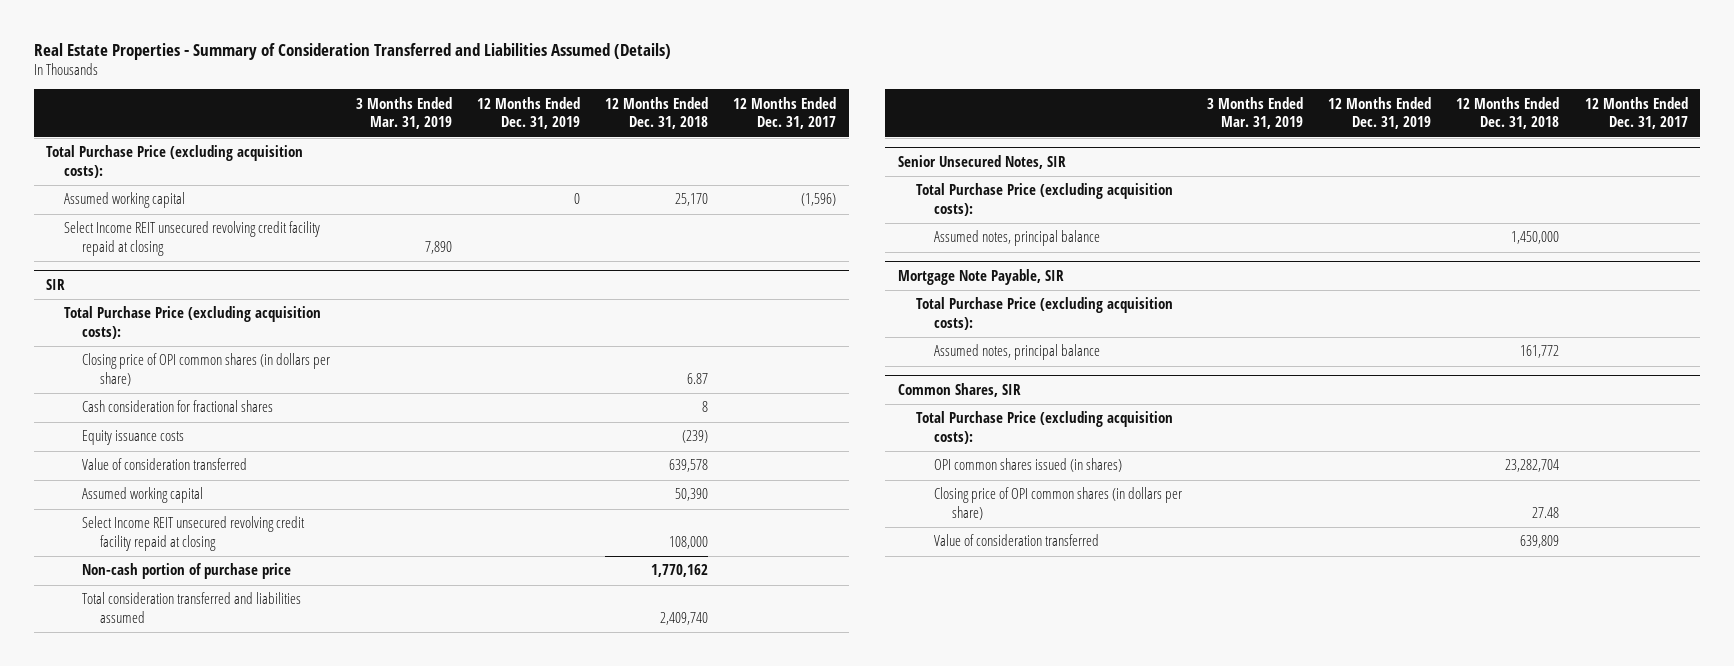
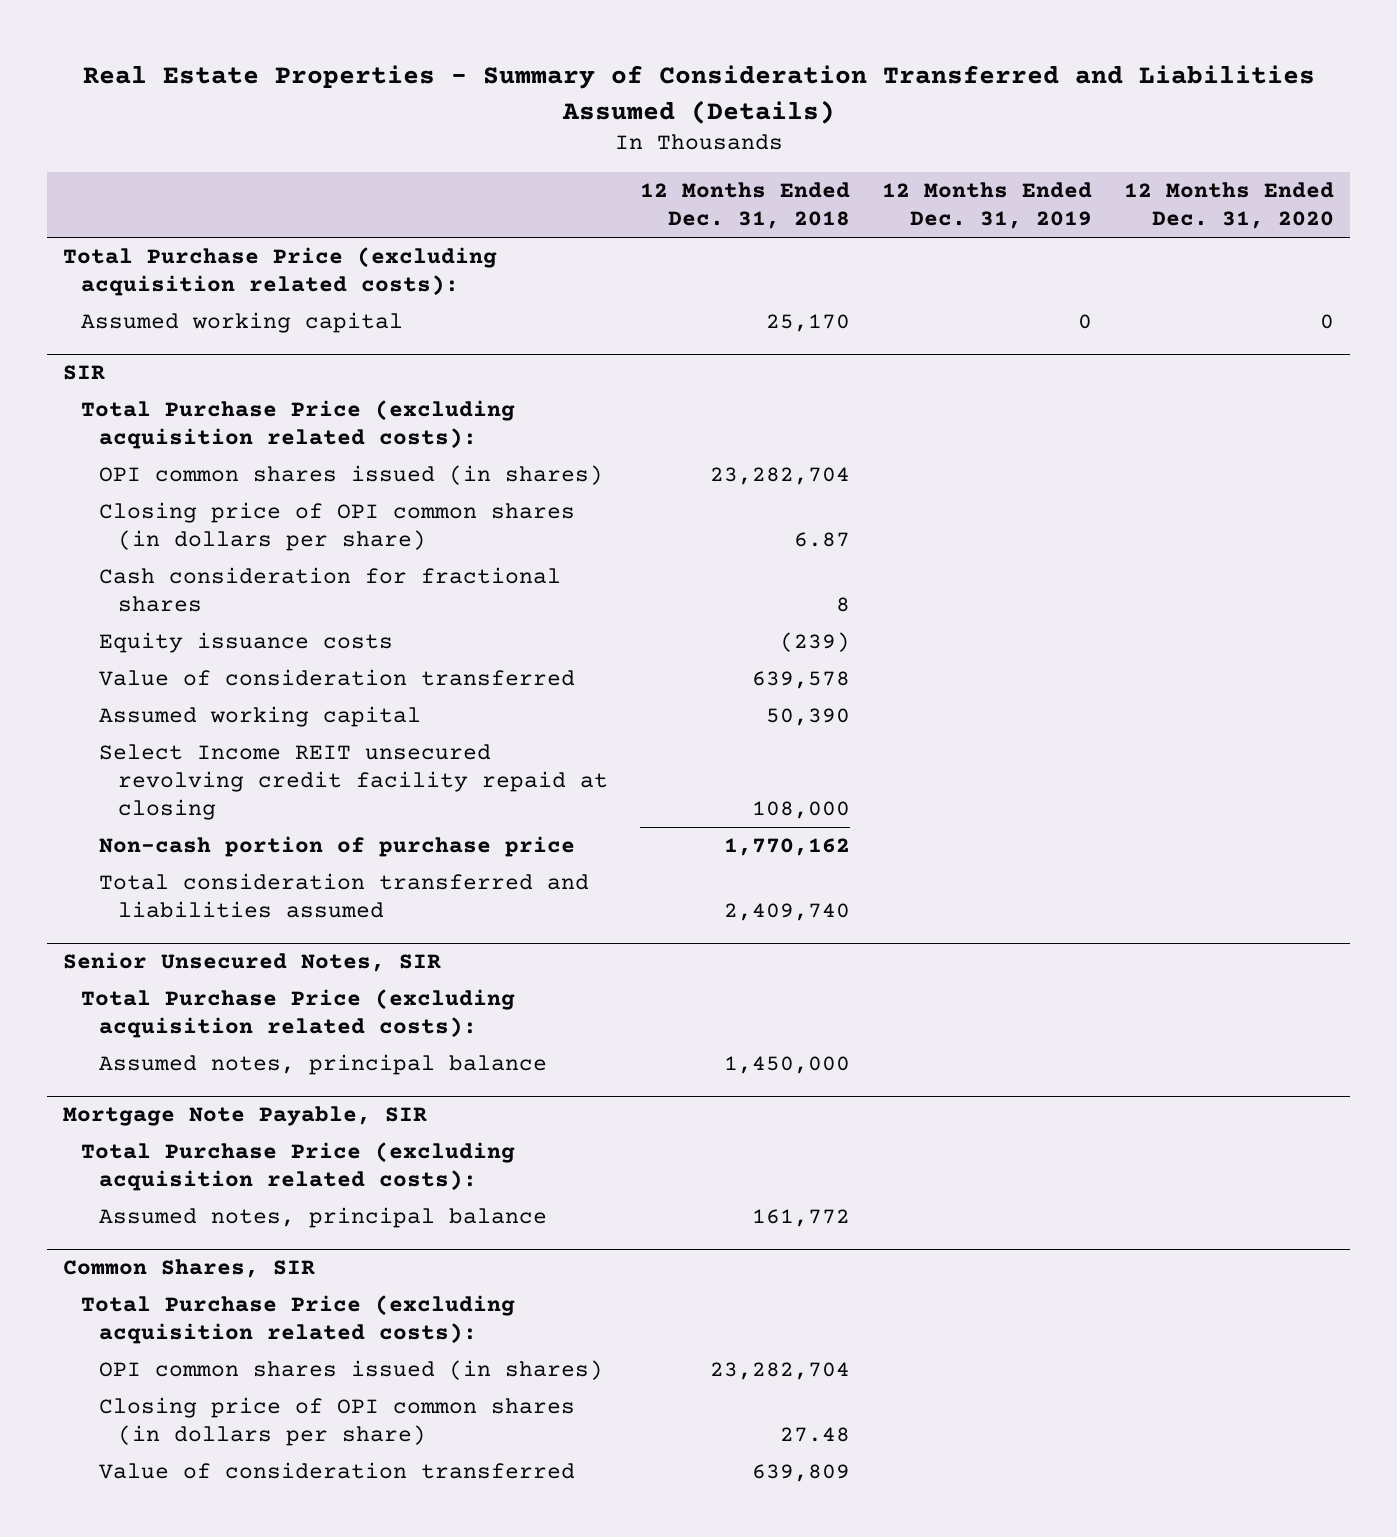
[355,96,452,130] 3 Months Ended Mar. 31, 2019 -> none
[733,96,837,130] 12 Months Ended Dec. 31, 2017 -> none
none -> [1123,182,1334,230] 12 Months Ended Dec. 31, 2020
[46,145,304,178] Total Purchase Price (excluding acquisition costs): -> [63,246,498,297] Total Purchase Price (excluding acquisition related costs):
[64,221,321,256] Select Income REIT unsecured revolving credit facility repaid at closing -> none
[64,306,322,339] Total Purchase Price (excluding acquisition costs): -> [81,399,516,450] Total Purchase Price (excluding acquisition related costs):
none -> [99,464,604,485] OPI common shares issued (in shares)
[915,183,1173,216] Total Purchase Price (excluding acquisition costs): -> [81,988,516,1039] Total Purchase Price (excluding acquisition related costs):
[915,297,1173,330] Total Purchase Price (excluding acquisition costs): -> [81,1141,516,1192] Total Purchase Price (excluding acquisition related costs):
[915,411,1173,444] Total Purchase Price (excluding acquisition costs): -> [81,1294,516,1345] Total Purchase Price (excluding acquisition related costs):

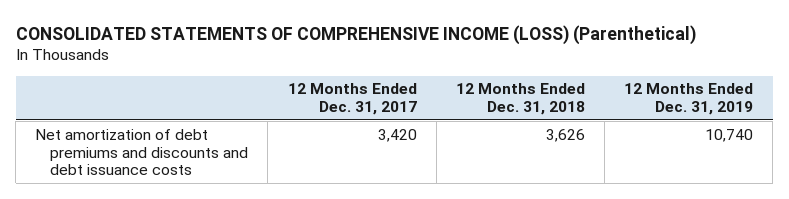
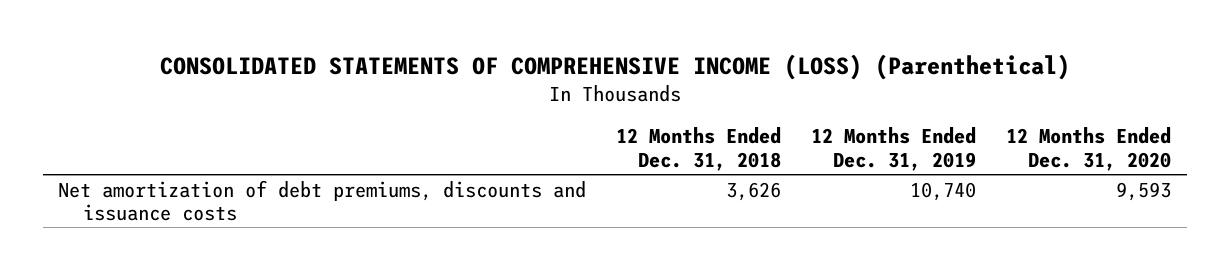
[287,83,417,116] 12 Months Ended Dec. 31, 2017 -> none
none -> [1006,127,1172,171] 12 Months Ended Dec. 31, 2020
[35,128,249,176] Net amortization of debt premiums and discounts and debt issuance costs -> [57,179,586,221] Net amortization of debt premiums, discounts and issuance costs

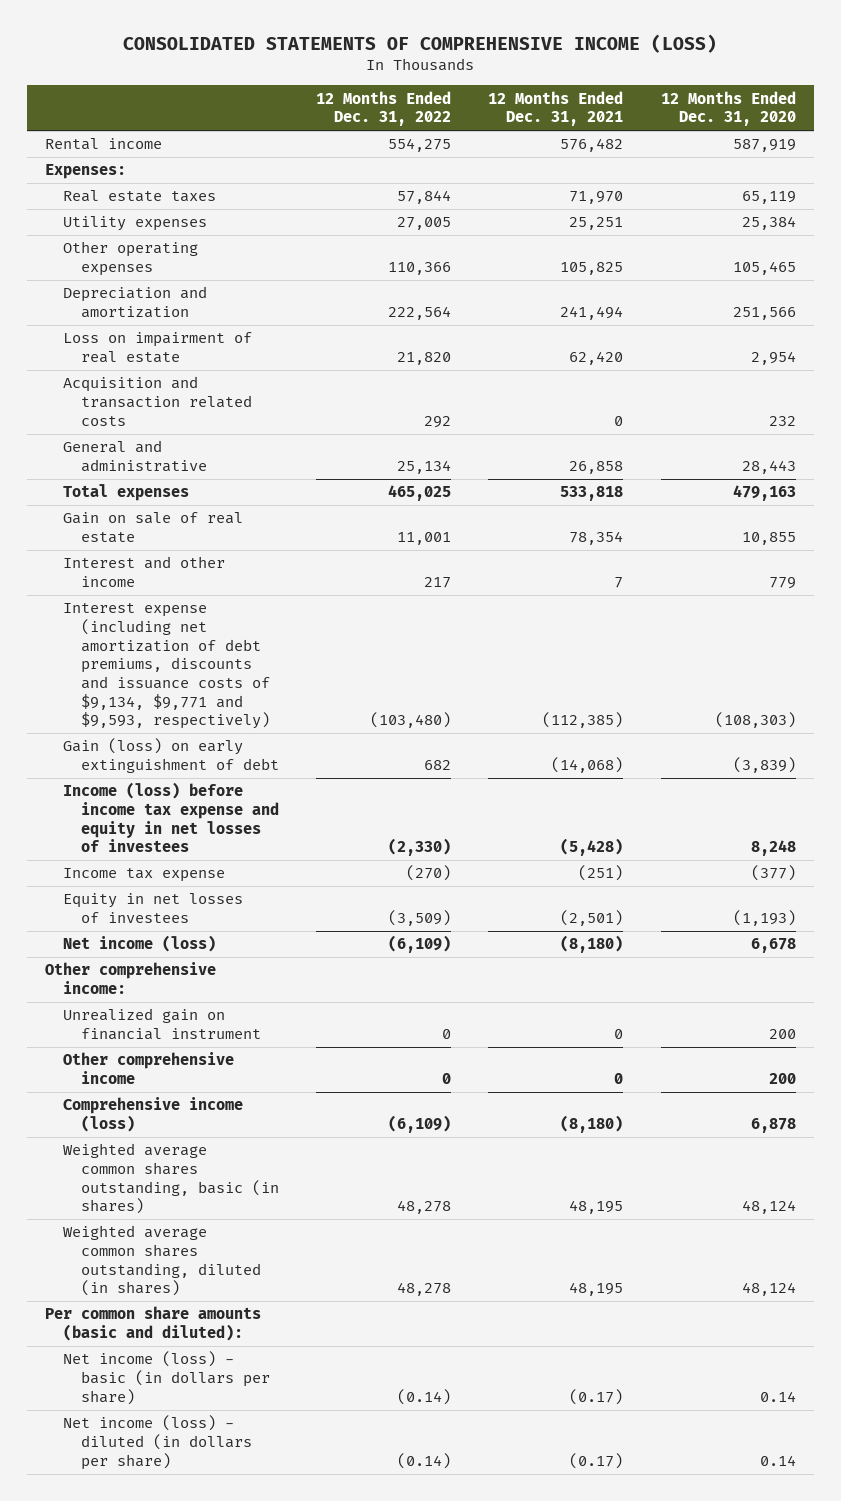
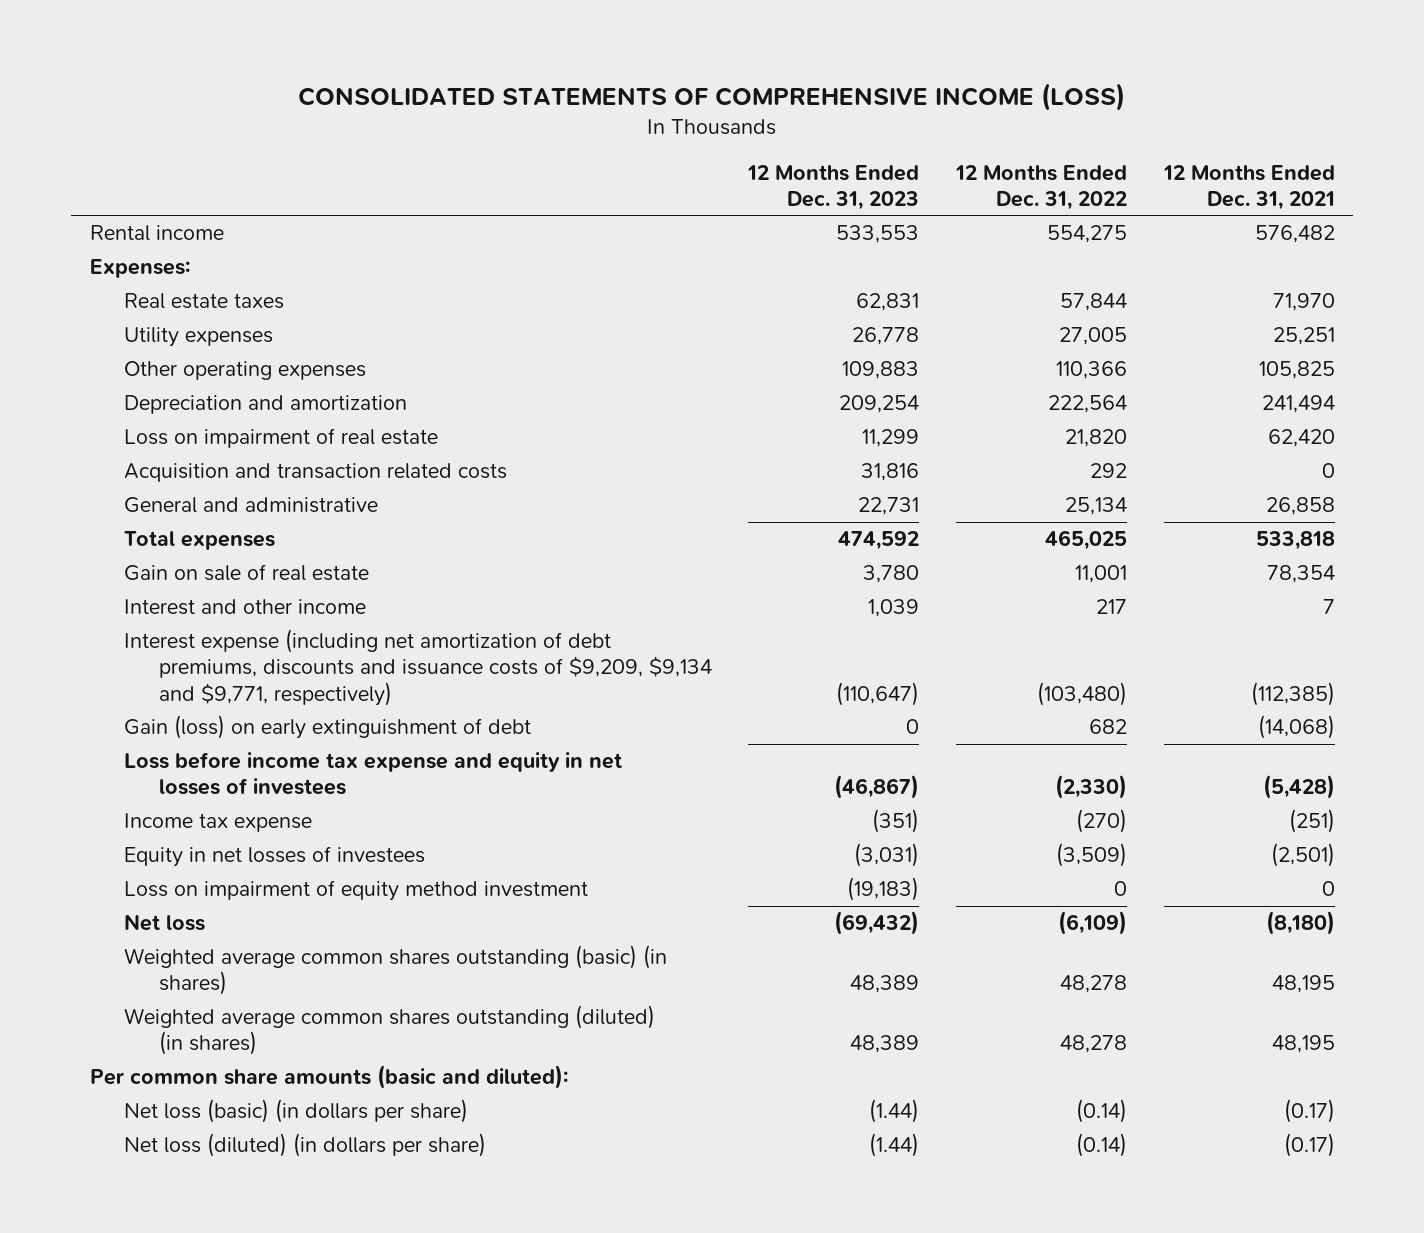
[660,90,796,127] 12 Months Ended Dec. 31, 2020 -> none
none -> [747,164,920,210] 12 Months Ended Dec. 31, 2023
[63,603,271,730] Interest expense (including net amortization of debt premiums, discounts and issuance costs of $9,134, $9,771 and $9,593, respectively) -> [124,629,712,706] Interest expense (including net amortization of debt premiums, discounts and issuance costs of $9,209, $9,134 and $9,771, respectively)
[63,782,280,853] Income (loss) before income tax expense and equity in net losses of investees -> [124,752,623,796] Loss before income tax expense and equity in net losses of investees
[45,962,217,995] Other comprehensive income: -> none
[63,1008,262,1041] Unrealized gain on financial instrument -> none
[63,1052,235,1085] Other comprehensive income -> none
[63,1097,244,1133] Comprehensive income (loss) -> none
none -> [124,880,589,902] Loss on impairment of equity method investment
[63,935,217,953] Net income (loss) -> [124,914,206,932] Net loss
[63,1143,280,1215] Weighted average common shares outstanding, basic (in shares) -> [124,945,668,996] Weighted average common shares outstanding (basic) (in shares)
[63,1225,262,1297] Weighted average common shares outstanding, diluted (in shares) -> [124,1005,656,1056] Weighted average common shares outstanding (diluted) (in shares)
[63,1351,271,1405] Net income (loss) - basic (in dollars per share) -> [124,1099,469,1124] Net loss (basic) (in dollars per share)
[63,1415,253,1470] Net income (loss) - diluted (in dollars per share) -> [124,1133,487,1158] Net loss (diluted) (in dollars per share)

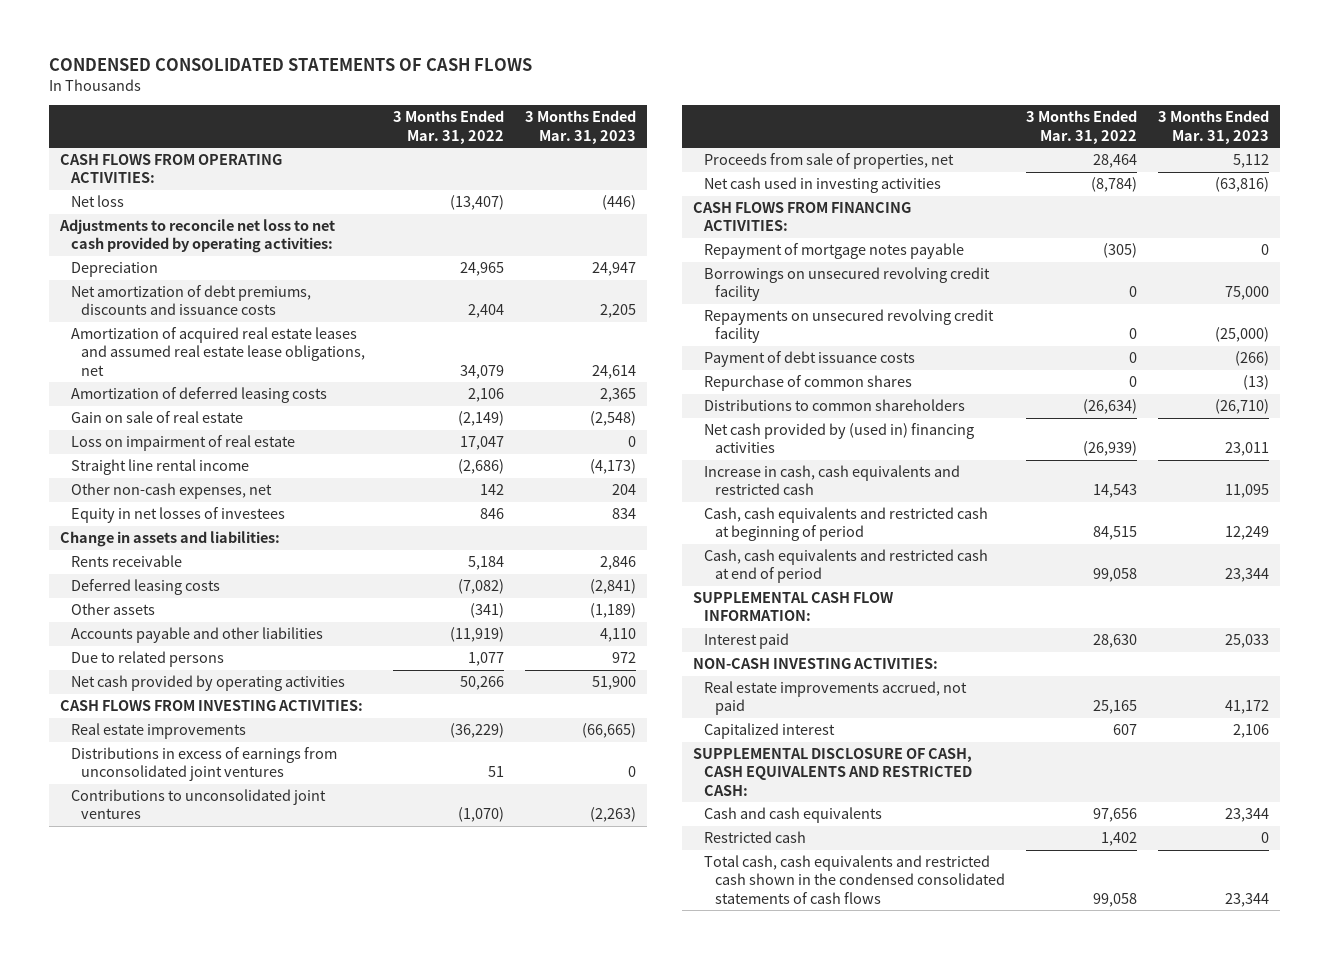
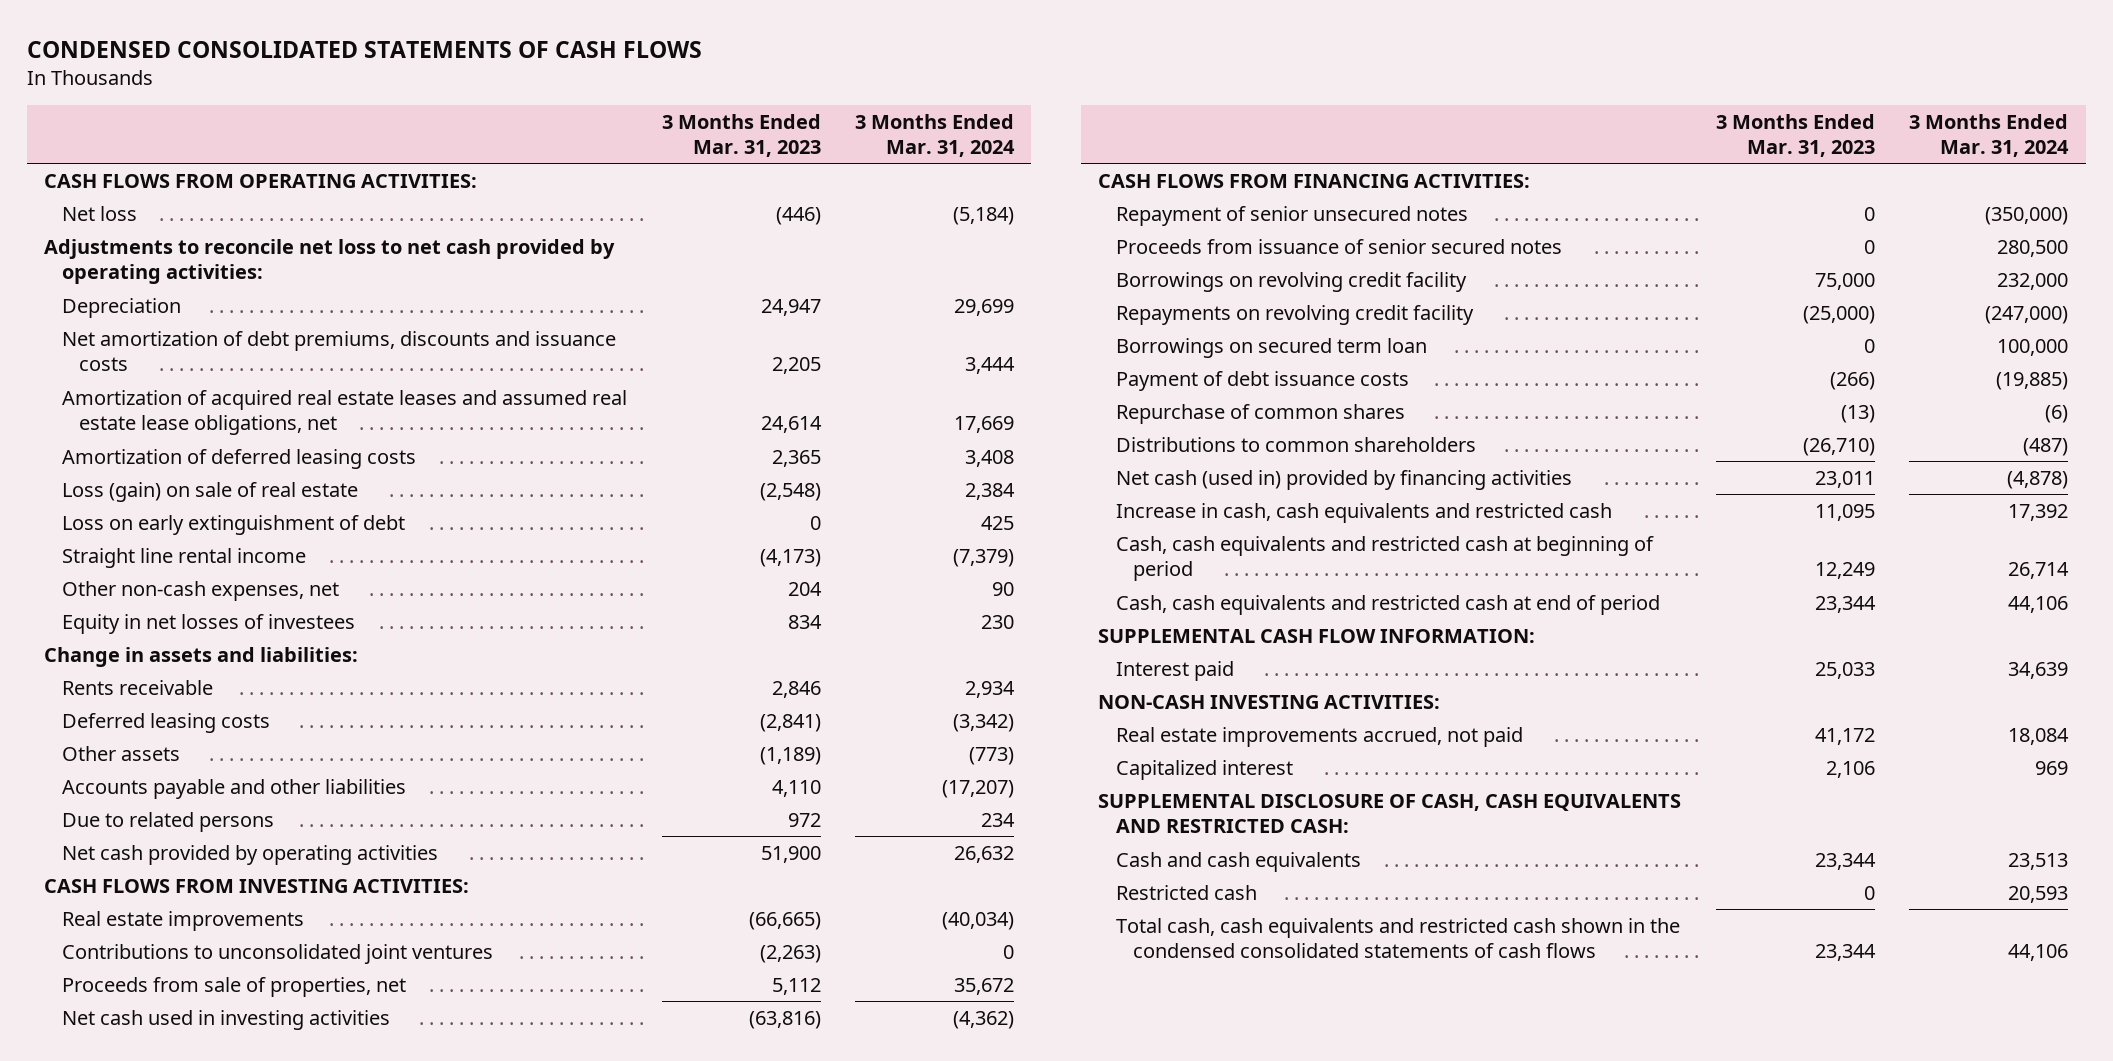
[392,110,504,144] 3 Months Ended Mar. 31, 2022 -> none
none -> [855,113,1016,157] 3 Months Ended Mar. 31, 2024
[70,435,295,452] Loss on impairment of real estate -> none
[70,411,243,424] Gain on sale of real estate -> [61,481,358,502] Loss (gain) on sale of real estate
none -> [61,514,405,535] Loss on early extinguishment of debt
[70,747,337,782] Distributions in excess of earnings from unconsolidated joint ventures -> none
[703,243,964,260] Repayment of mortgage notes payable -> none
none -> [1115,205,1468,226] Repayment of senior unsecured notes
none -> [1115,238,1562,254] Proceeds from issuance of senior secured notes
[703,267,990,302] Borrowings on unsecured revolving credit facility -> [1115,271,1467,292] Borrowings on revolving credit facility
[703,309,994,344] Repayments on unsecured revolving credit facility -> [1115,304,1474,325] Repayments on revolving credit facility
none -> [1115,337,1427,358] Borrowings on secured term loan
[703,423,974,454] Net cash provided by (used in) financing activities -> [1115,469,1572,490] Net cash (used in) provided by financing activities

